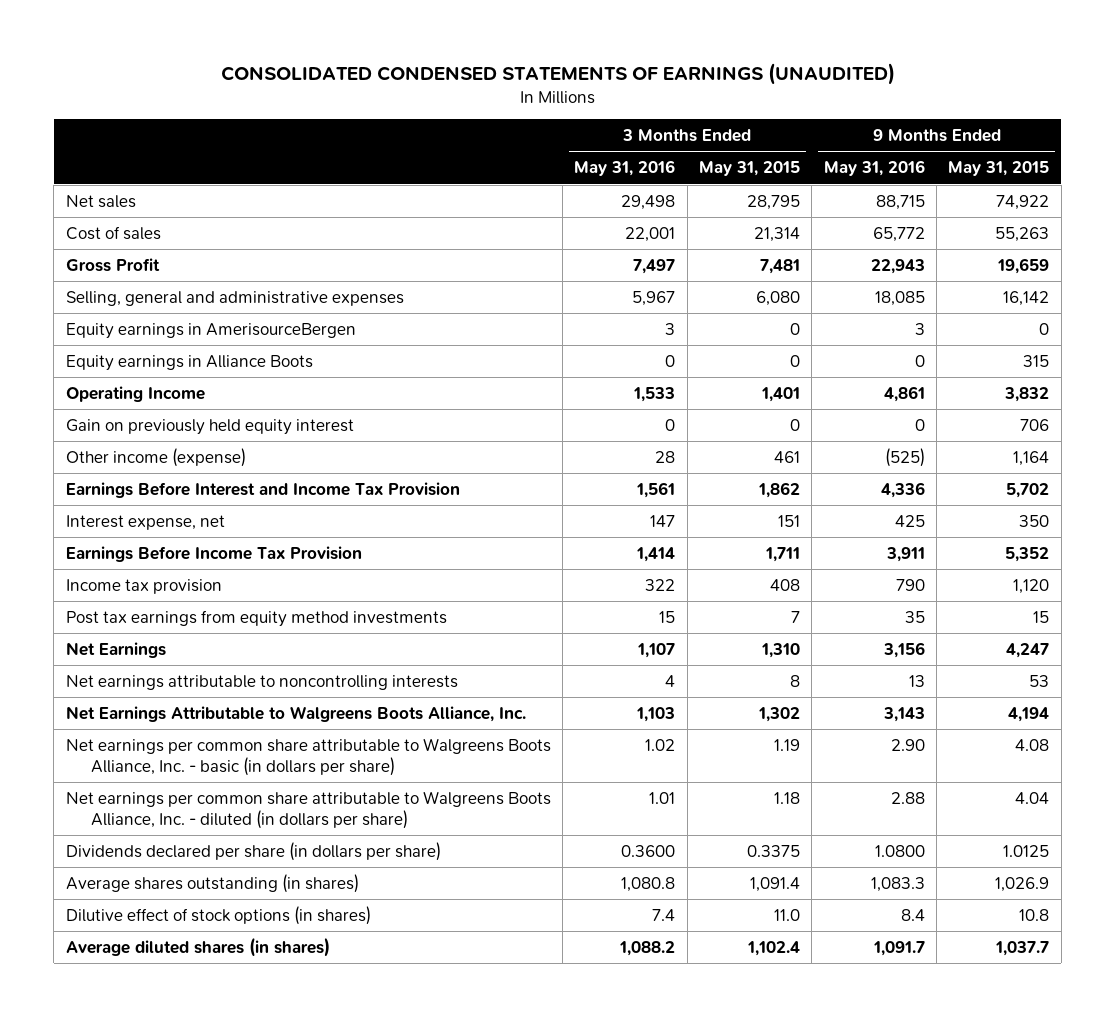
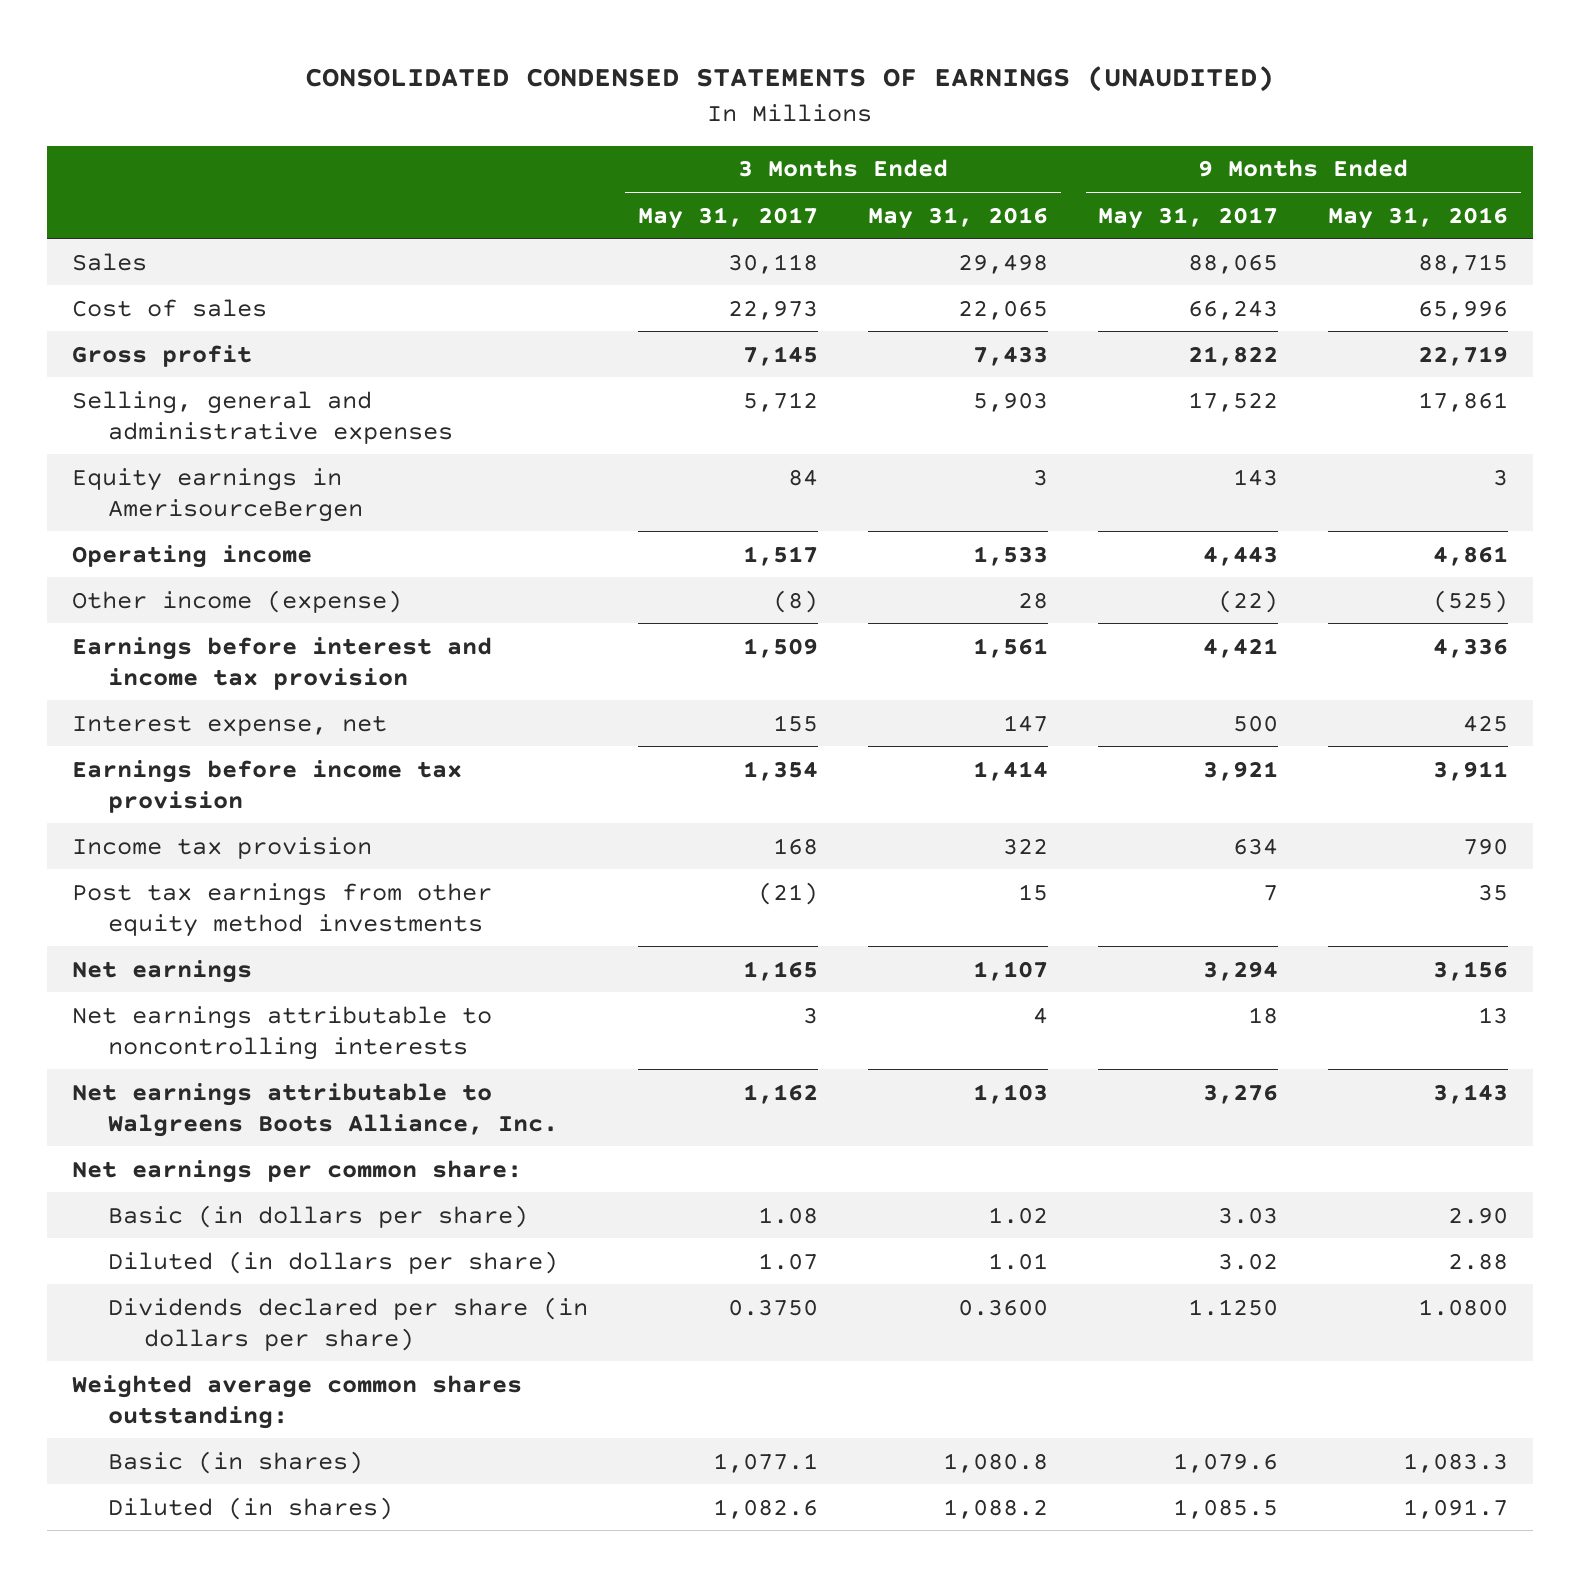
[699,161,801,177] May 31, 2015 -> none
[948,161,1050,177] May 31, 2015 -> none
none -> [638,206,819,229] May 31, 2017
none -> [1098,206,1279,229] May 31, 2017
[65,194,136,208] Net sales -> [71,252,147,271] Sales
[625,226,676,242] 22,001 -> [958,299,1049,320] 22,065
[872,226,925,242] 65,772 -> [1418,299,1509,320] 65,996
[65,257,160,272] Gross Profit -> [71,344,252,367] Gross profit
[633,258,676,274] 7,497 -> [973,345,1049,366] 7,433
[870,258,925,274] 22,943 -> [1418,345,1509,366] 22,719
[632,290,676,306] 5,967 -> [973,391,1049,412] 5,903
[874,290,925,306] 18,085 -> [1418,391,1509,412] 17,861
[65,354,313,371] Equity earnings in Alliance Boots -> none
[65,418,354,435] Gain on previously held equity interest -> none
[65,385,205,402] Operating Income -> [71,544,312,568] Operating income
[65,481,460,498] Earnings Before Interest and Income Tax Provision -> [71,636,492,690] Earnings before interest and income tax provision
[65,545,362,562] Earnings Before Income Tax Provision -> [71,759,462,813] Earnings before income tax provision
[65,609,447,627] Post tax earnings from equity method investments -> [71,882,492,937] Post tax earnings from other equity method investments
[65,641,166,658] Net Earnings -> [71,959,252,983] Net earnings
[65,705,526,722] Net Earnings Attributable to Walgreens Boots Alliance, Inc. -> [71,1082,558,1137] Net earnings attributable to Walgreens Boots Alliance, Inc.
none -> [71,1159,522,1183] Net earnings per common share:
[65,737,551,776] Net earnings per common share attributable to Walgreens Boots Alliance, Inc. - basic (in dollars per share) -> [107,1204,528,1228] Basic (in dollars per share)
[65,790,551,829] Net earnings per common share attributable to Walgreens Boots Alliance, Inc. - diluted (in dollars per share) -> [107,1250,558,1274] Diluted (in dollars per share)
[65,905,371,925] Dilutive effect of stock options (in shares) -> none
none -> [71,1374,522,1429] Weighted average common shares outstanding:
[65,873,359,893] Average shares outstanding (in shares) -> [107,1450,363,1474] Basic (in shares)
[65,936,330,957] Average diluted shares (in shares) -> [107,1496,393,1520] Diluted (in shares)

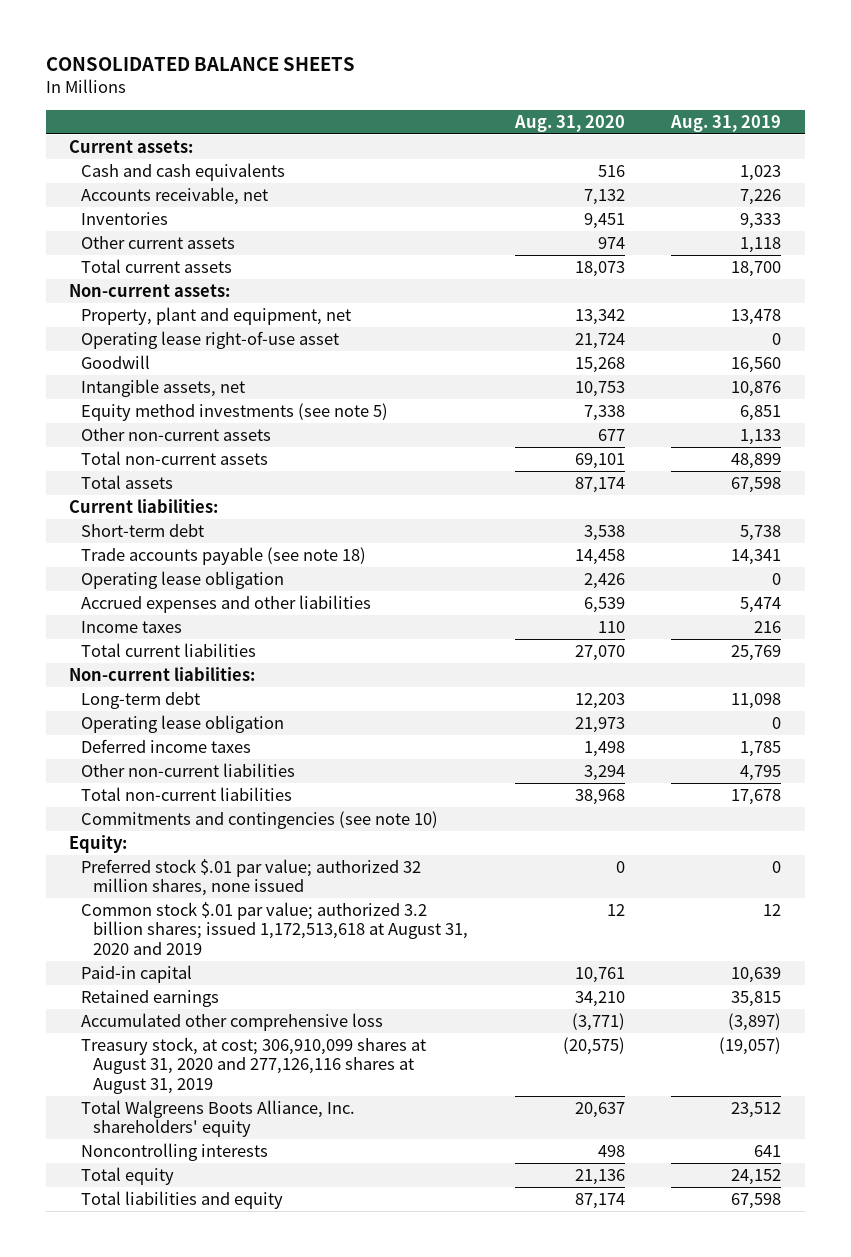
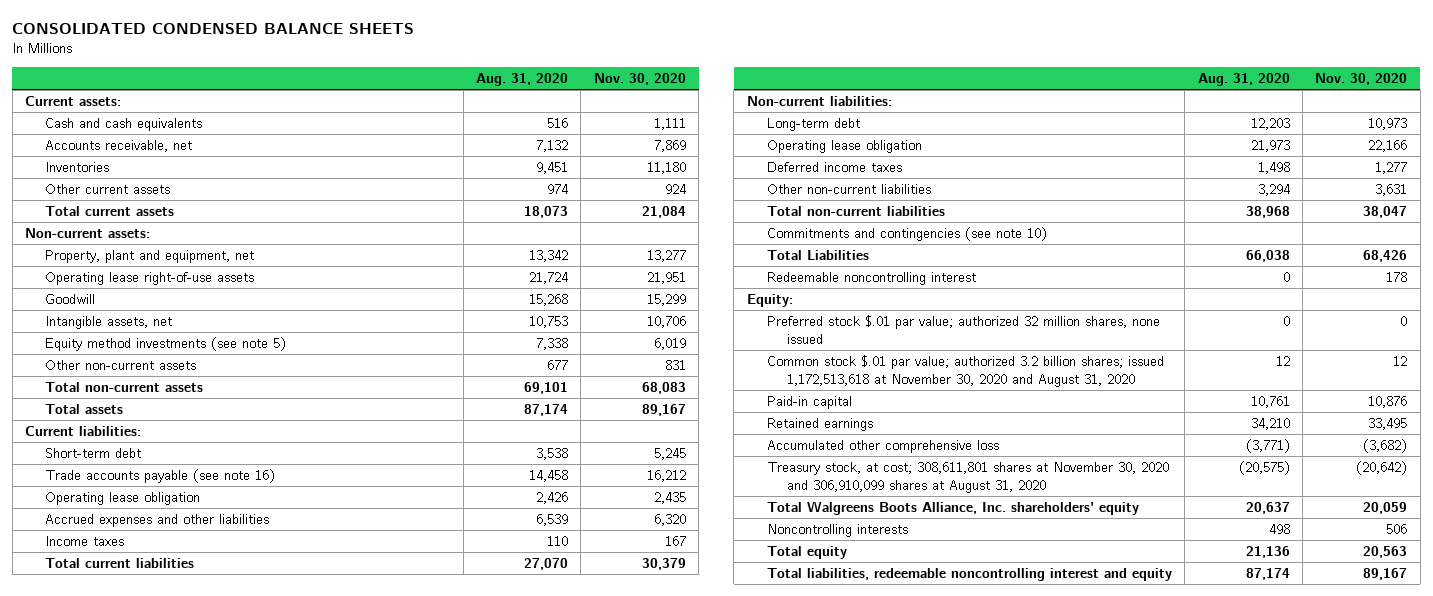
[46,57,356,72] CONSOLIDATED BALANCE SHEETS -> [12,23,415,35] CONSOLIDATED CONDENSED BALANCE SHEETS
[670,114,782,132] Aug. 31, 2019 -> none
none -> [593,73,686,86] Nov. 30, 2020
[81,330,340,349] Operating lease right-of-use asset -> [45,271,255,285] Operating lease right-of-use assets
[81,546,367,565] Trade accounts payable (see note 18) -> [45,468,276,483] Trade accounts payable (see note 16)
none -> [766,249,869,260] Total Liabilities
none -> [766,271,976,285] Redeemable noncontrolling interest
[81,901,469,955] Common stock $.01 par value; authorized 3.2 billion shares; issued 1,172,513,618 at August 31, 2020 and 2019 -> [766,354,1164,388] Common stock $.01 par value; authorized 3.2 billion shares; issued 1,172,513,618 at November 30, 2020 and August 31, 2020
[81,1036,427,1094] Treasury stock, at cost; 306,910,099 shares at August 31, 2020 and 277,126,116 shares at August 31, 2019 -> [766,461,1169,494] Treasury stock, at cost; 308,611,801 shares at November 30, 2020 and 306,910,099 shares at August 31, 2020
[81,1190,284,1209] Total liabilities and equity -> [766,567,1172,581] Total liabilities, redeemable noncontrolling interest and equity

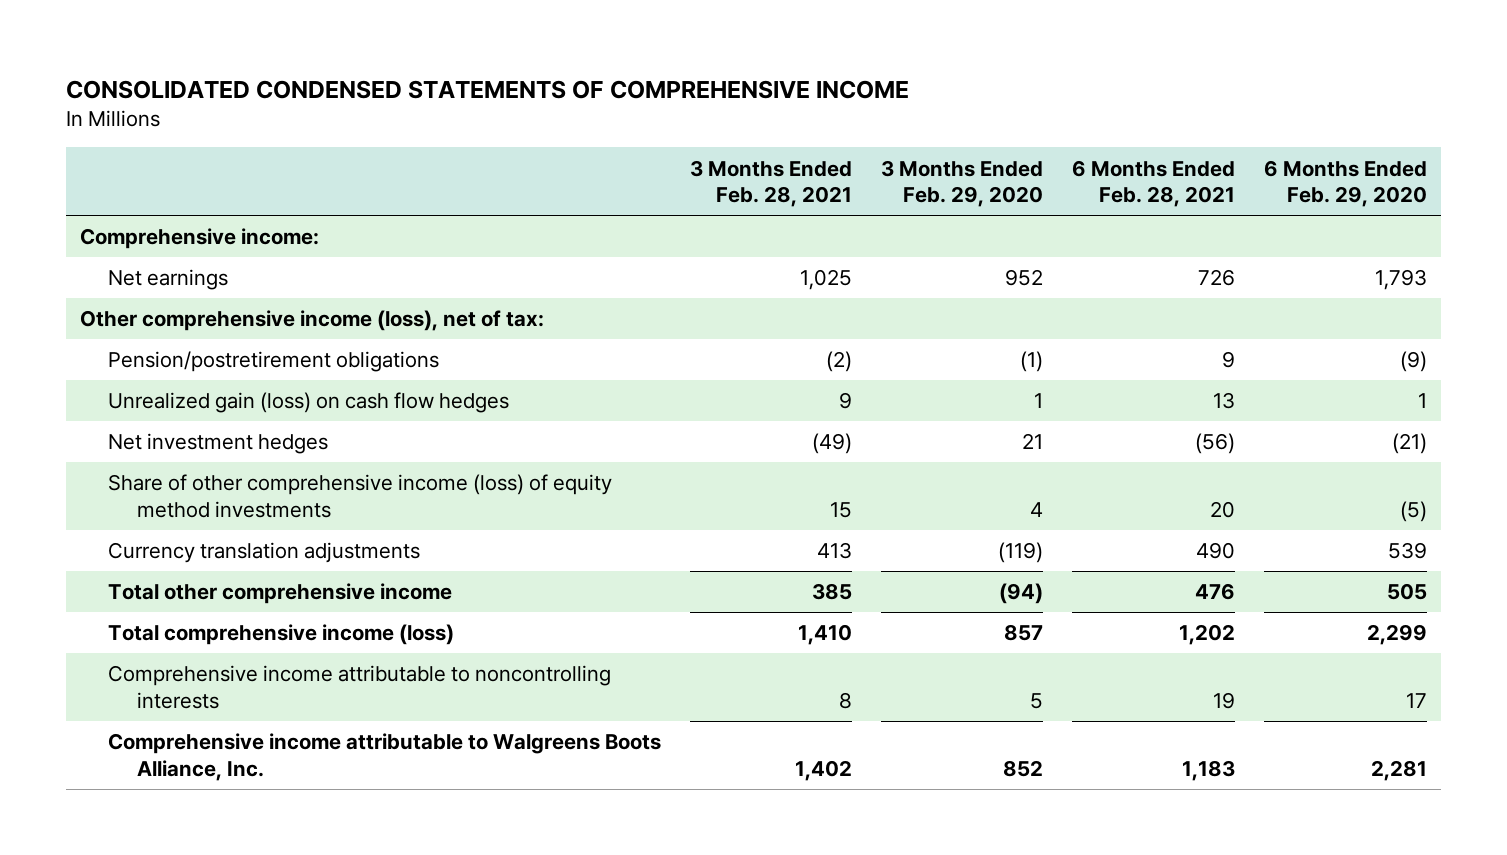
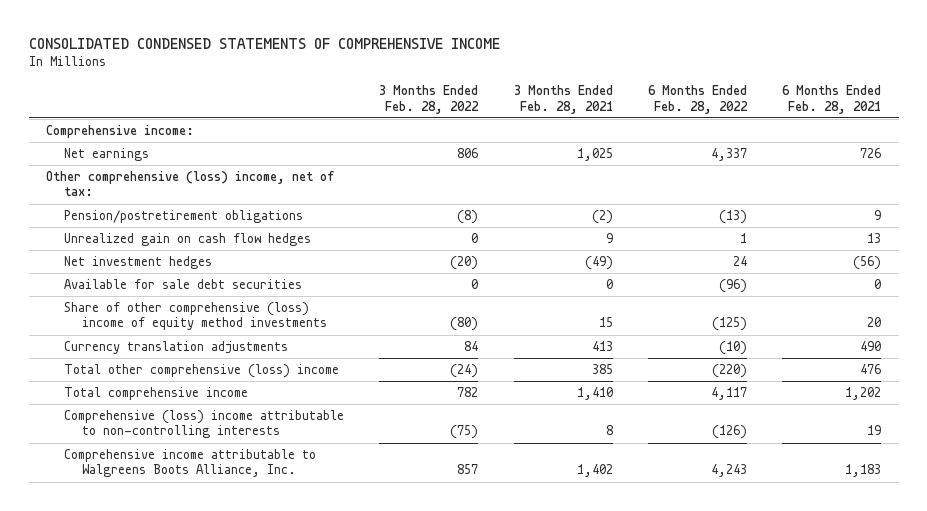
[881,159,1044,208] 3 Months Ended Feb. 29, 2020 -> none
[1264,159,1428,208] 6 Months Ended Feb. 29, 2020 -> none
none -> [379,85,480,114] 3 Months Ended Feb. 28, 2022
none -> [647,85,748,114] 6 Months Ended Feb. 28, 2022
[80,310,545,332] Other comprehensive income (loss), net of tax: -> [46,171,335,197] Other comprehensive (loss) income, net of tax:
[108,392,510,414] Unrealized gain (loss) on cash flow hedges -> [64,233,312,247] Unrealized gain on cash flow hedges
none -> [64,279,303,290] Available for sale debt securities
[108,474,613,518] Share of other comprehensive income (loss) of equity method investments -> [64,302,328,331] Share of other comprehensive (loss) income of equity method investments
[108,583,453,605] Total other comprehensive income -> [64,364,340,379] Total other comprehensive (loss) income
[108,624,455,646] Total comprehensive income (loss) -> [64,387,249,401] Total comprehensive income
[108,665,612,709] Comprehensive income attributable to noncontrolling interests -> [64,410,345,439] Comprehensive (loss) income attributable to non-controlling interests

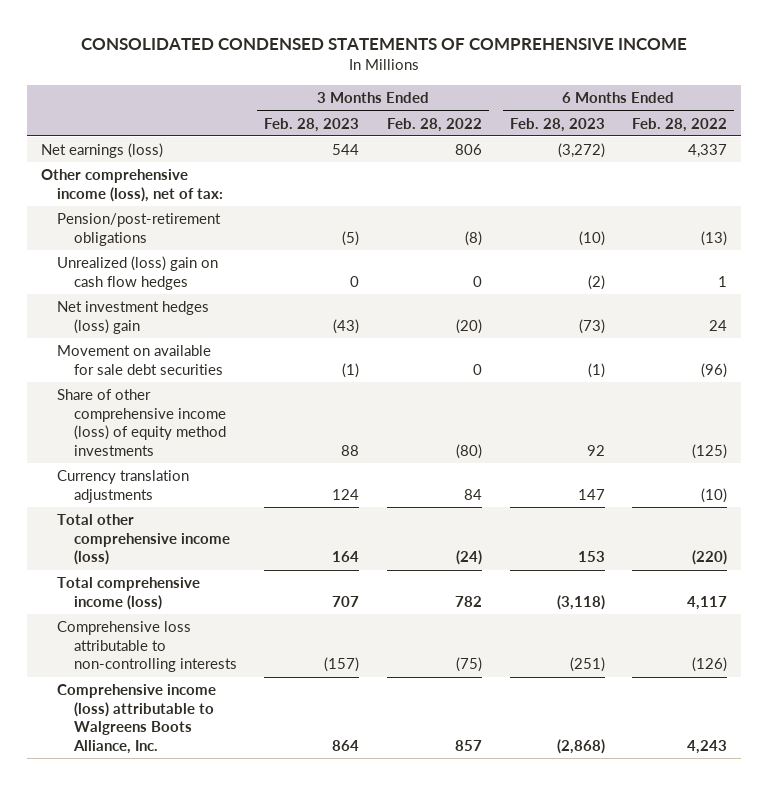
[513,85,613,114] 3 Months Ended Feb. 28, 2021 -> none
[782,85,882,114] 6 Months Ended Feb. 28, 2021 -> none
none -> [264,117,360,132] Feb. 28, 2023
none -> [509,117,605,132] Feb. 28, 2023
[46,125,195,139] Comprehensive income: -> none
[64,148,150,162] Net earnings -> [40,143,163,159] Net earnings (loss)
[46,171,335,197] Other comprehensive (loss) income, net of tax: -> [40,169,224,202] Other comprehensive income (loss), net of tax:
[64,210,304,224] Pension/postretirement obligations -> [57,213,222,246] Pension/post-retirement obligations
[64,233,312,247] Unrealized gain on cash flow hedges -> [57,256,219,290] Unrealized (loss) gain on cash flow hedges
[64,256,213,270] Net investment hedges -> [57,301,210,334] Net investment hedges (loss) gain
[64,279,303,290] Available for sale debt securities -> [57,345,223,375] Movement on available for sale debt securities
[64,302,328,331] Share of other comprehensive (loss) income of equity method investments -> [57,389,226,456] Share of other comprehensive income (loss) of equity method investments
[64,364,340,379] Total other comprehensive (loss) income -> [57,514,230,566] Total other comprehensive income (loss)
[64,387,249,401] Total comprehensive income -> [57,577,201,610] Total comprehensive income (loss)
[64,410,345,439] Comprehensive (loss) income attributable to non-controlling interests -> [57,621,237,673] Comprehensive loss attributable to non-controlling interests
[64,449,317,478] Comprehensive income attributable to Walgreens Boots Alliance, Inc. -> [57,684,217,754] Comprehensive income (loss) attributable to Walgreens Boots Alliance, Inc.

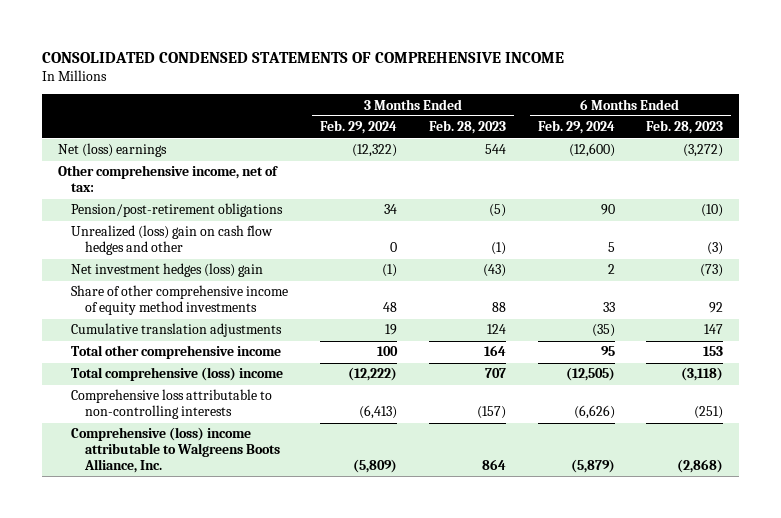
[386,117,482,132] Feb. 28, 2022 -> none
[632,117,728,132] Feb. 28, 2022 -> none
none -> [320,120,398,135] Feb. 29, 2024
none -> [537,120,615,135] Feb. 29, 2024
[40,143,163,159] Net earnings (loss) -> [58,143,168,158] Net (loss) earnings
[40,169,224,202] Other comprehensive income (loss), net of tax: -> [58,165,279,193] Other comprehensive income, net of tax:
[57,256,219,290] Unrealized (loss) gain on cash flow hedges -> [71,225,274,256] Unrealized (loss) gain on cash flow hedges and other
[350,275,360,287] 0 -> [490,242,506,256] (1)
[587,274,605,290] (2) -> [707,242,724,256] (3)
[57,345,223,375] Movement on available for sale debt securities -> none
[57,389,226,456] Share of other comprehensive income (loss) of equity method investments -> [71,285,289,316] Share of other comprehensive income of equity method investments
[57,470,190,503] Currency translation adjustments -> [71,323,283,338] Cumulative translation adjustments
[57,514,230,566] Total other comprehensive income (loss) -> [71,345,282,360] Total other comprehensive income
[57,577,201,610] Total comprehensive income (loss) -> [71,367,284,382] Total comprehensive (loss) income
[57,684,217,754] Comprehensive income (loss) attributable to Walgreens Boots Alliance, Inc. -> [71,427,280,474] Comprehensive (loss) income attributable to Walgreens Boots Alliance, Inc.

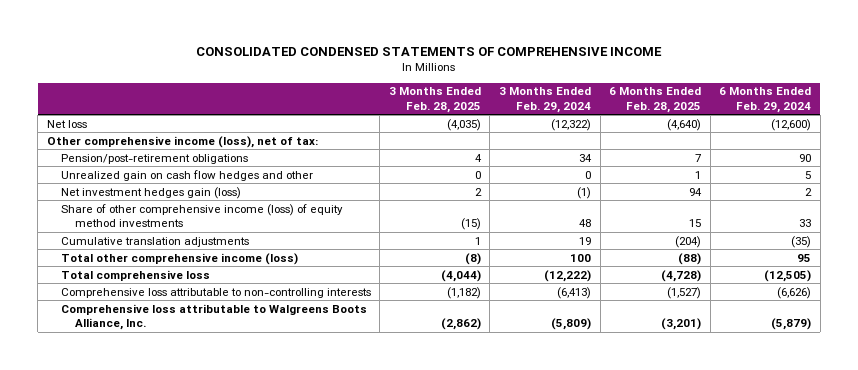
[428,120,506,135] Feb. 28, 2023 -> none
[646,120,724,135] Feb. 28, 2023 -> none
none -> [388,87,481,113] 3 Months Ended Feb. 28, 2025
none -> [609,87,702,113] 6 Months Ended Feb. 28, 2025
[58,143,168,158] Net (loss) earnings -> [46,119,87,128] Net loss
[58,165,279,193] Other comprehensive income, net of tax: -> [46,135,318,148] Other comprehensive income (loss), net of tax:
[71,225,274,256] Unrealized (loss) gain on cash flow hedges and other -> [60,169,313,181] Unrealized gain on cash flow hedges and other
[71,263,264,278] Net investment hedges (loss) gain -> [60,186,241,199] Net investment hedges gain (loss)
[71,285,289,316] Share of other comprehensive income of equity method investments -> [60,203,343,227] Share of other comprehensive income (loss) of equity method investments
[71,345,282,360] Total other comprehensive income -> [60,252,298,265] Total other comprehensive income (loss)
[71,367,284,382] Total comprehensive (loss) income -> [60,269,210,281] Total comprehensive loss
[71,427,280,474] Comprehensive (loss) income attributable to Walgreens Boots Alliance, Inc. -> [60,303,367,330] Comprehensive loss attributable to Walgreens Boots Alliance, Inc.

